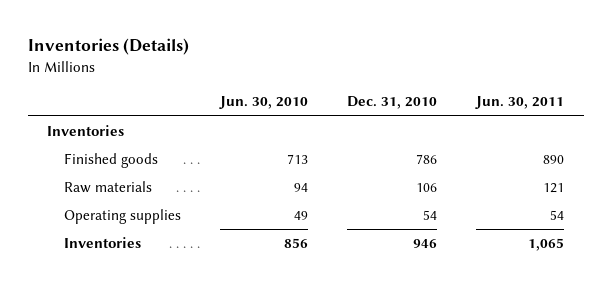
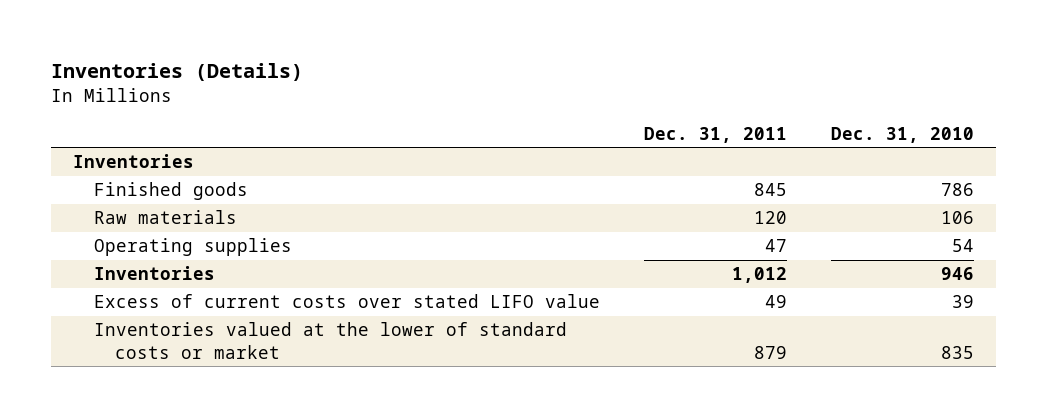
[218,96,308,110] Jun. 30, 2010 -> none
[475,96,565,110] Jun. 30, 2011 -> none
none -> [643,126,787,143] Dec. 31, 2011
none -> [94,294,601,309] Excess of current costs over stated LIFO value
none -> [94,322,568,359] Inventories valued at the lower of standard costs or market

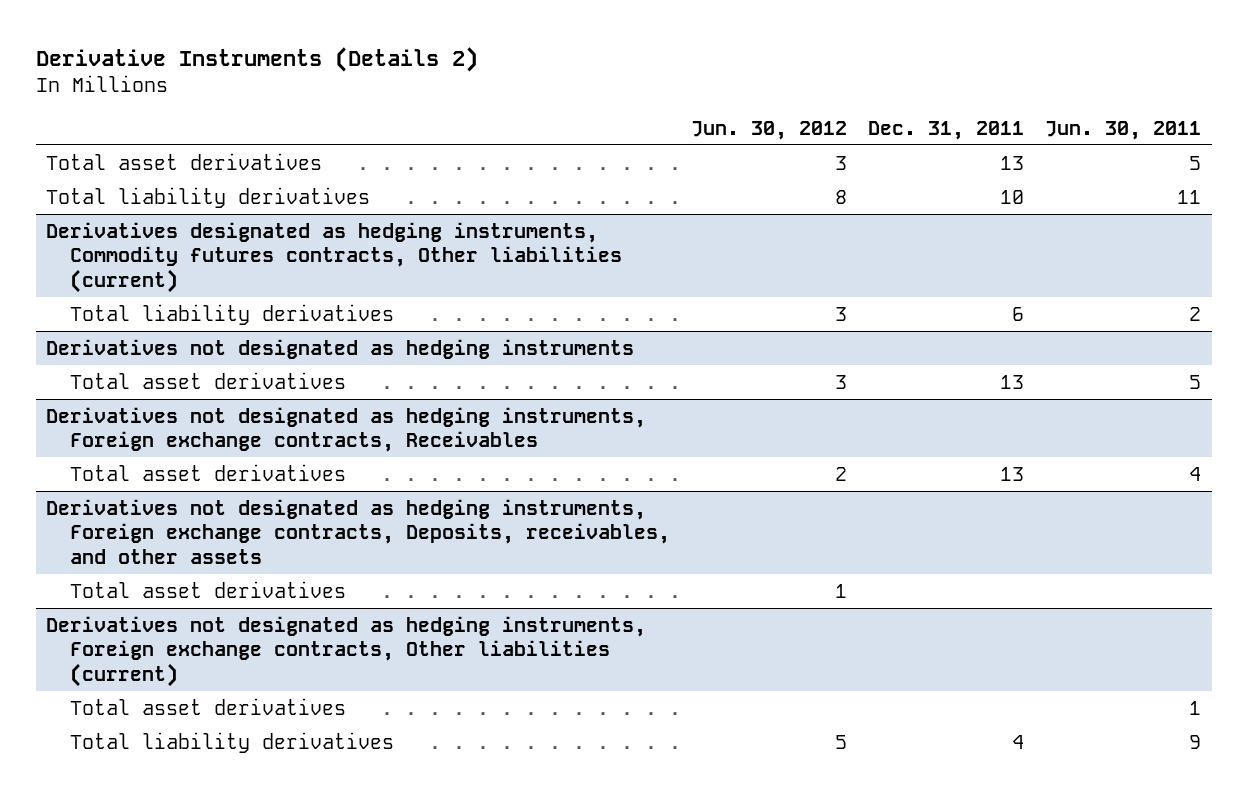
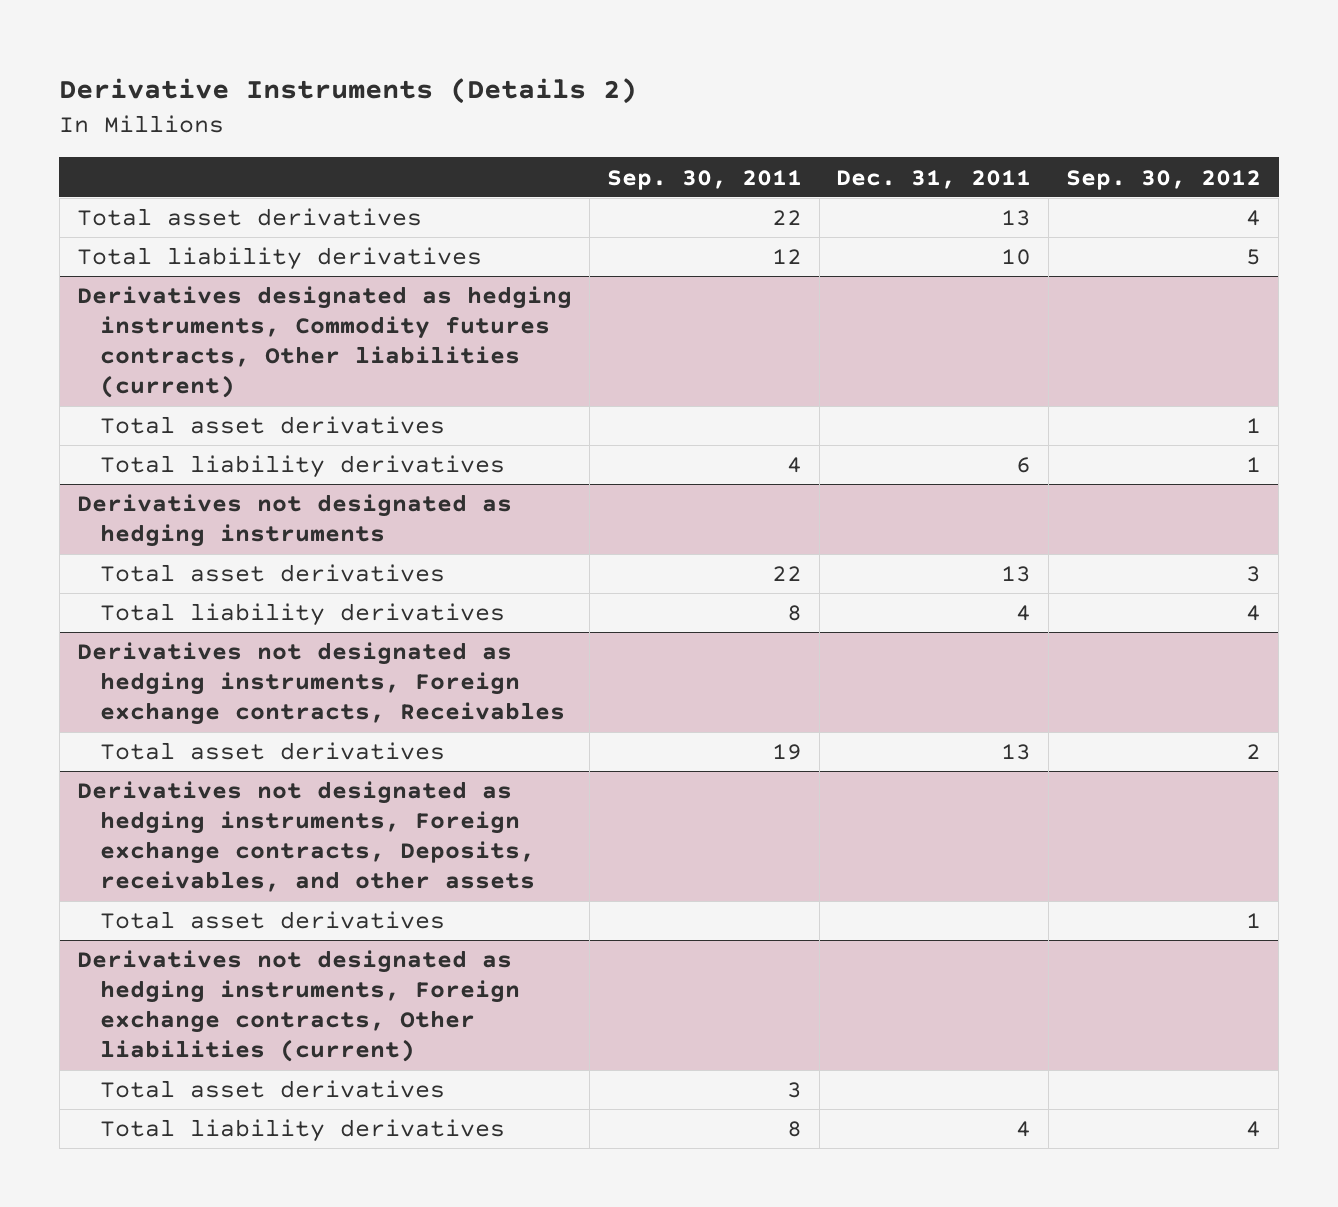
[691,120,848,140] Jun. 30, 2012 -> none
[1045,120,1202,140] Jun. 30, 2011 -> none
none -> [606,169,802,190] Sep. 30, 2011
none -> [1066,169,1262,190] Sep. 30, 2012
none -> [100,416,446,435] Total asset derivatives
none -> [100,603,506,627] Total liability derivatives

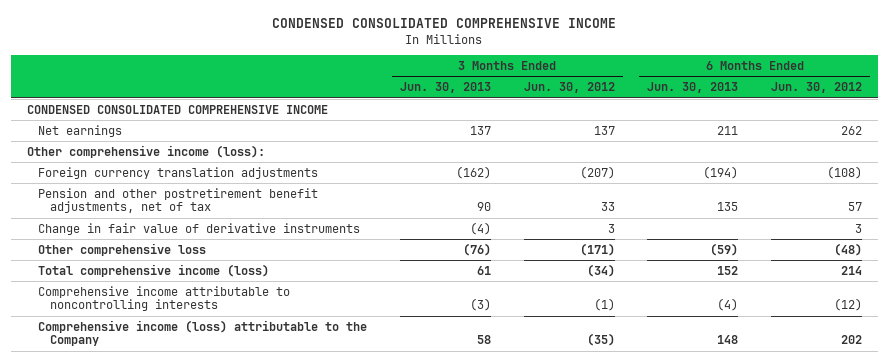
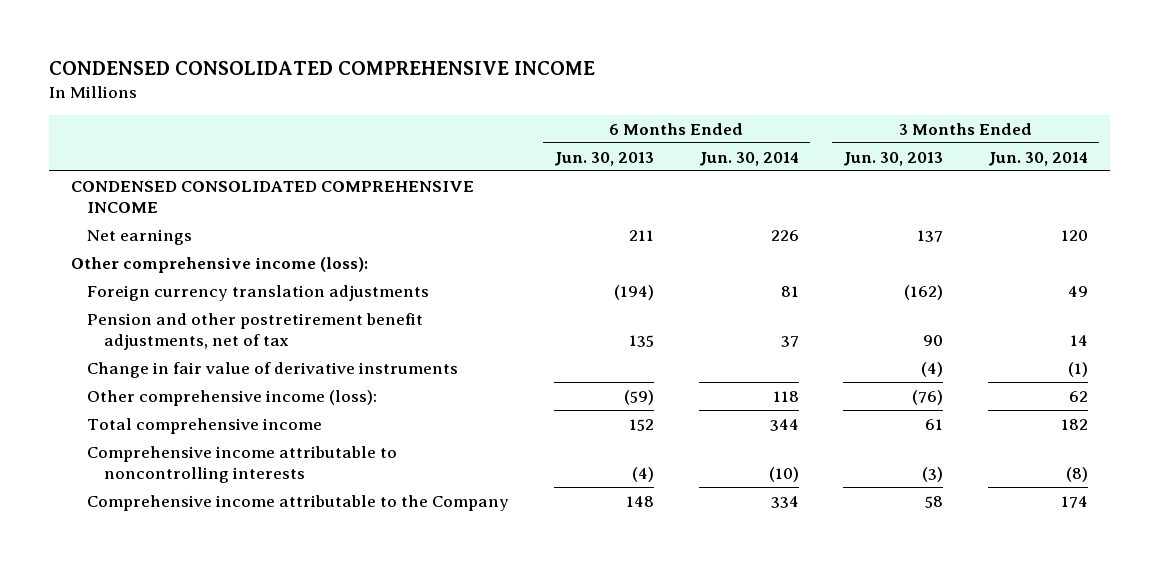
[523,82,615,94] Jun. 30, 2012 -> none
[770,82,862,94] Jun. 30, 2012 -> none
none -> [698,151,799,166] Jun. 30, 2014
none -> [988,151,1089,166] Jun. 30, 2014
[38,242,207,256] Other comprehensive loss -> [87,389,378,406] Other comprehensive income (loss):
[38,263,270,277] Total comprehensive income (loss) -> [87,417,323,434] Total comprehensive income
[38,319,368,347] Comprehensive income (loss) attributable to the Company -> [87,494,510,511] Comprehensive income attributable to the Company

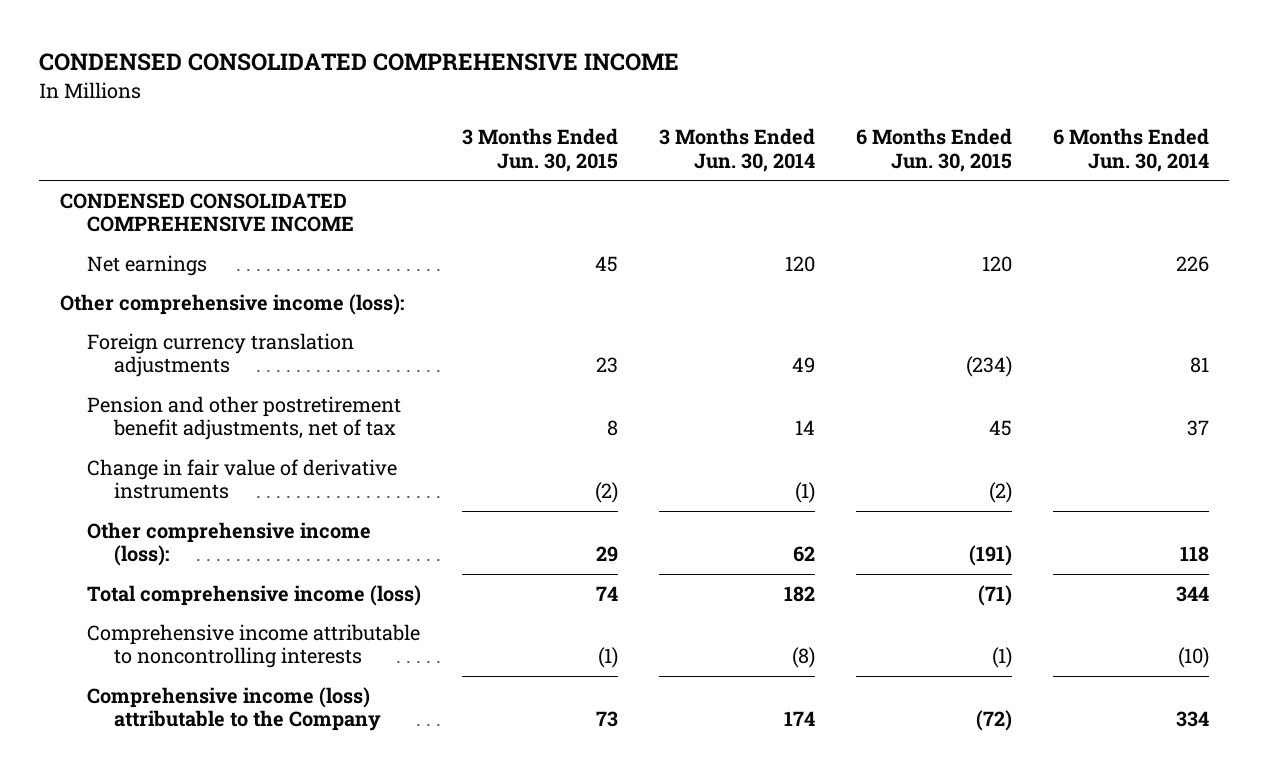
[554,151,655,166] Jun. 30, 2013 -> none
[843,151,944,166] Jun. 30, 2013 -> none
none -> [461,128,618,173] 3 Months Ended Jun. 30, 2015
none -> [855,128,1012,173] 6 Months Ended Jun. 30, 2015
[87,417,323,434] Total comprehensive income -> [86,584,421,606] Total comprehensive income (loss)
[87,494,510,511] Comprehensive income attributable to the Company -> [86,686,382,732] Comprehensive income (loss) attributable to the Company

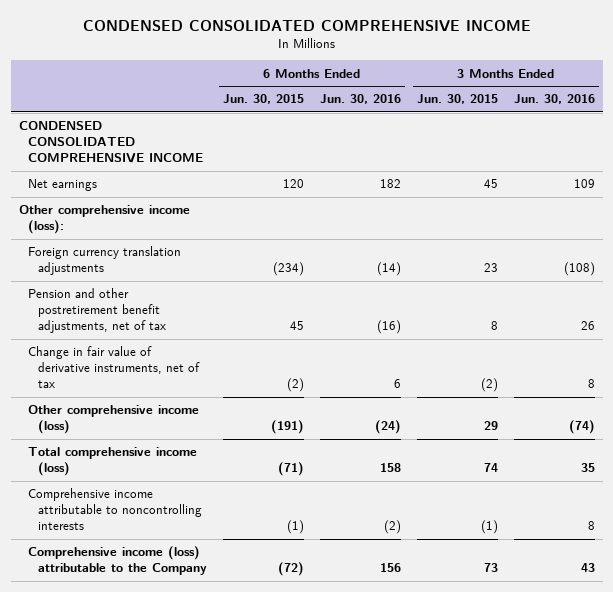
[658,128,815,173] 3 Months Ended Jun. 30, 2014 -> none
[1052,128,1209,173] 6 Months Ended Jun. 30, 2014 -> none
none -> [319,94,401,105] Jun. 30, 2016
none -> [513,94,595,105] Jun. 30, 2016
[86,458,397,500] Change in fair value of derivative instruments -> [28,346,200,389] Change in fair value of derivative instruments, net of tax
[86,521,371,567] Other comprehensive income (loss): -> [28,405,200,435] Other comprehensive income (loss)

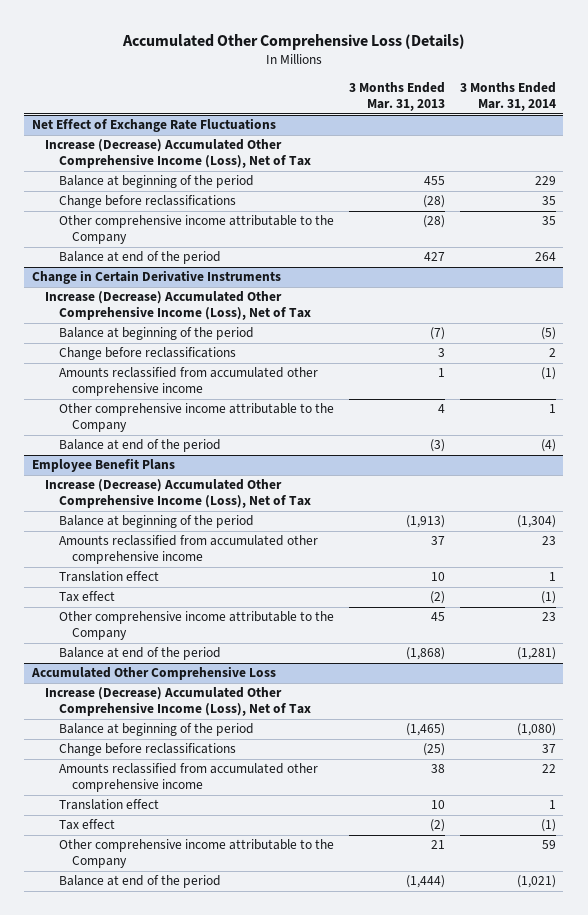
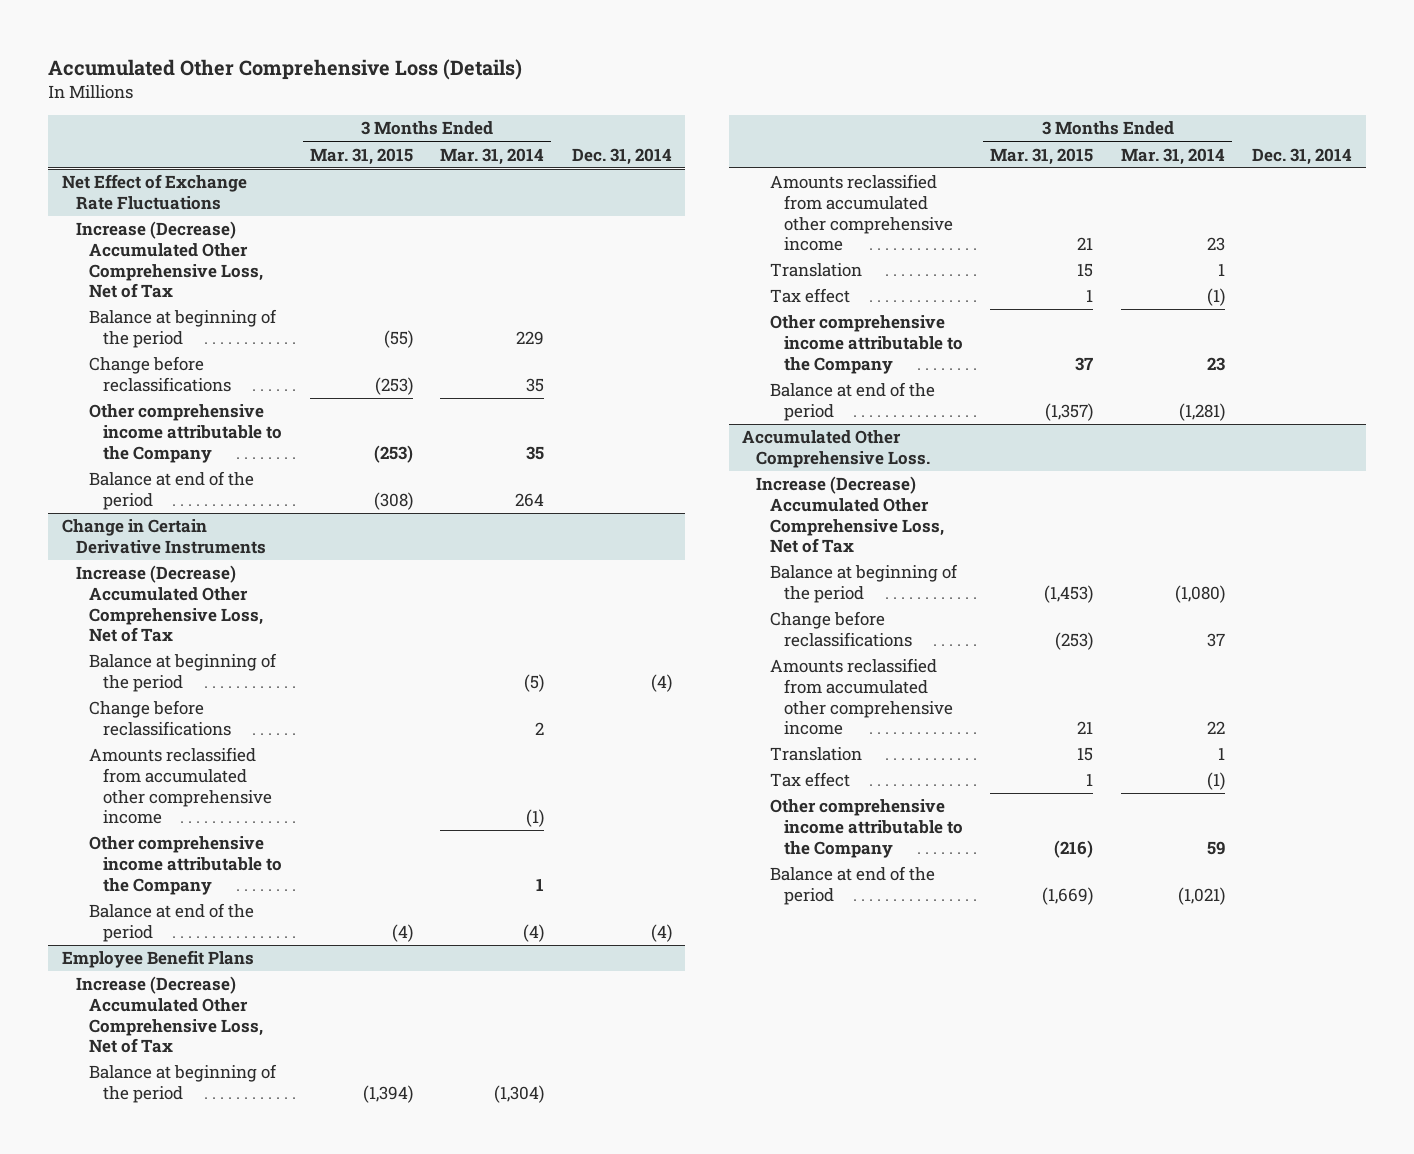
[348,82,445,112] 3 Months Ended Mar. 31, 2013 -> none
none -> [309,147,413,165] Mar. 31, 2015
none -> [571,147,672,165] Dec. 31, 2014
[45,139,311,169] Increase (Decrease) Accumulated Other Comprehensive Income (Loss), Net of Tax -> [75,221,264,299] Increase (Decrease) Accumulated Other Comprehensive Loss, Net of Tax
[45,291,311,321] Increase (Decrease) Accumulated Other Comprehensive Income (Loss), Net of Tax -> [75,565,264,643] Increase (Decrease) Accumulated Other Comprehensive Loss, Net of Tax
[45,479,311,509] Increase (Decrease) Accumulated Other Comprehensive Income (Loss), Net of Tax -> [75,976,264,1054] Increase (Decrease) Accumulated Other Comprehensive Loss, Net of Tax
[58,571,159,583] Translation effect -> [769,263,862,278] Translation
[30,666,276,681] Accumulated Other Comprehensive Loss -> [742,430,931,469] Accumulated Other Comprehensive Loss.
[45,687,311,717] Increase (Decrease) Accumulated Other Comprehensive Income (Loss), Net of Tax -> [756,476,944,554] Increase (Decrease) Accumulated Other Comprehensive Loss, Net of Tax
[58,799,159,811] Translation effect -> [769,747,862,762] Translation

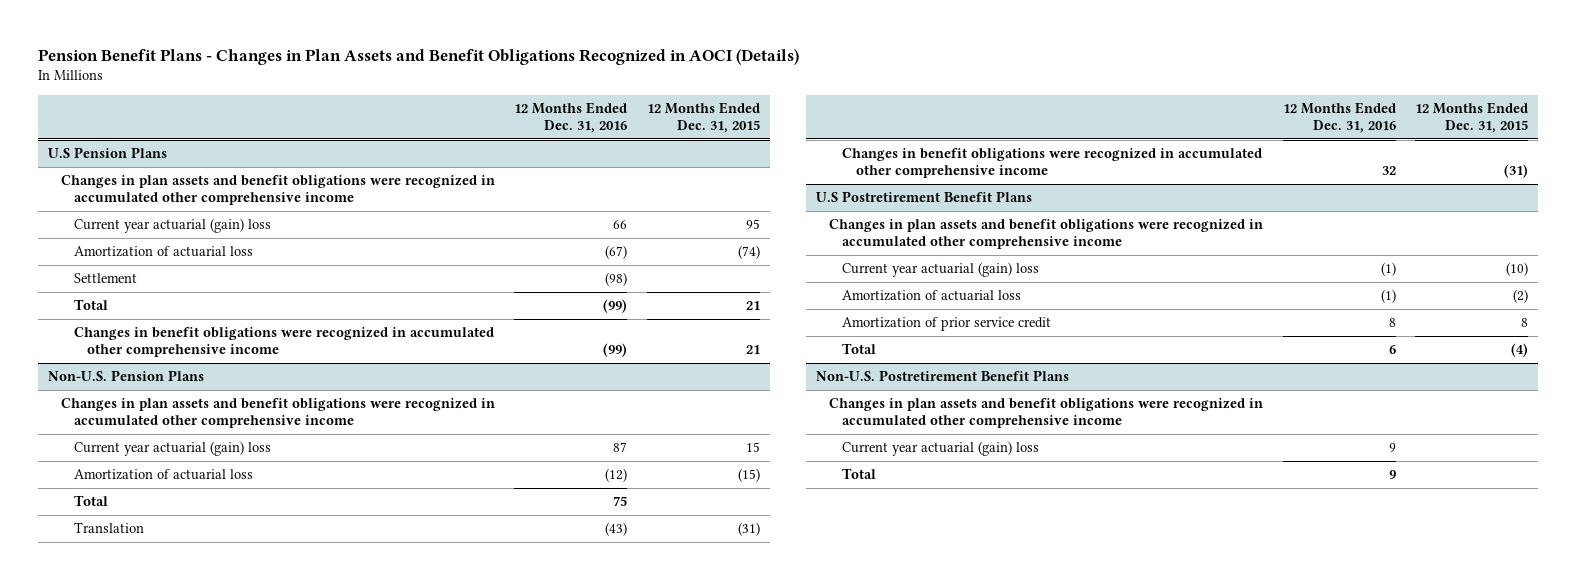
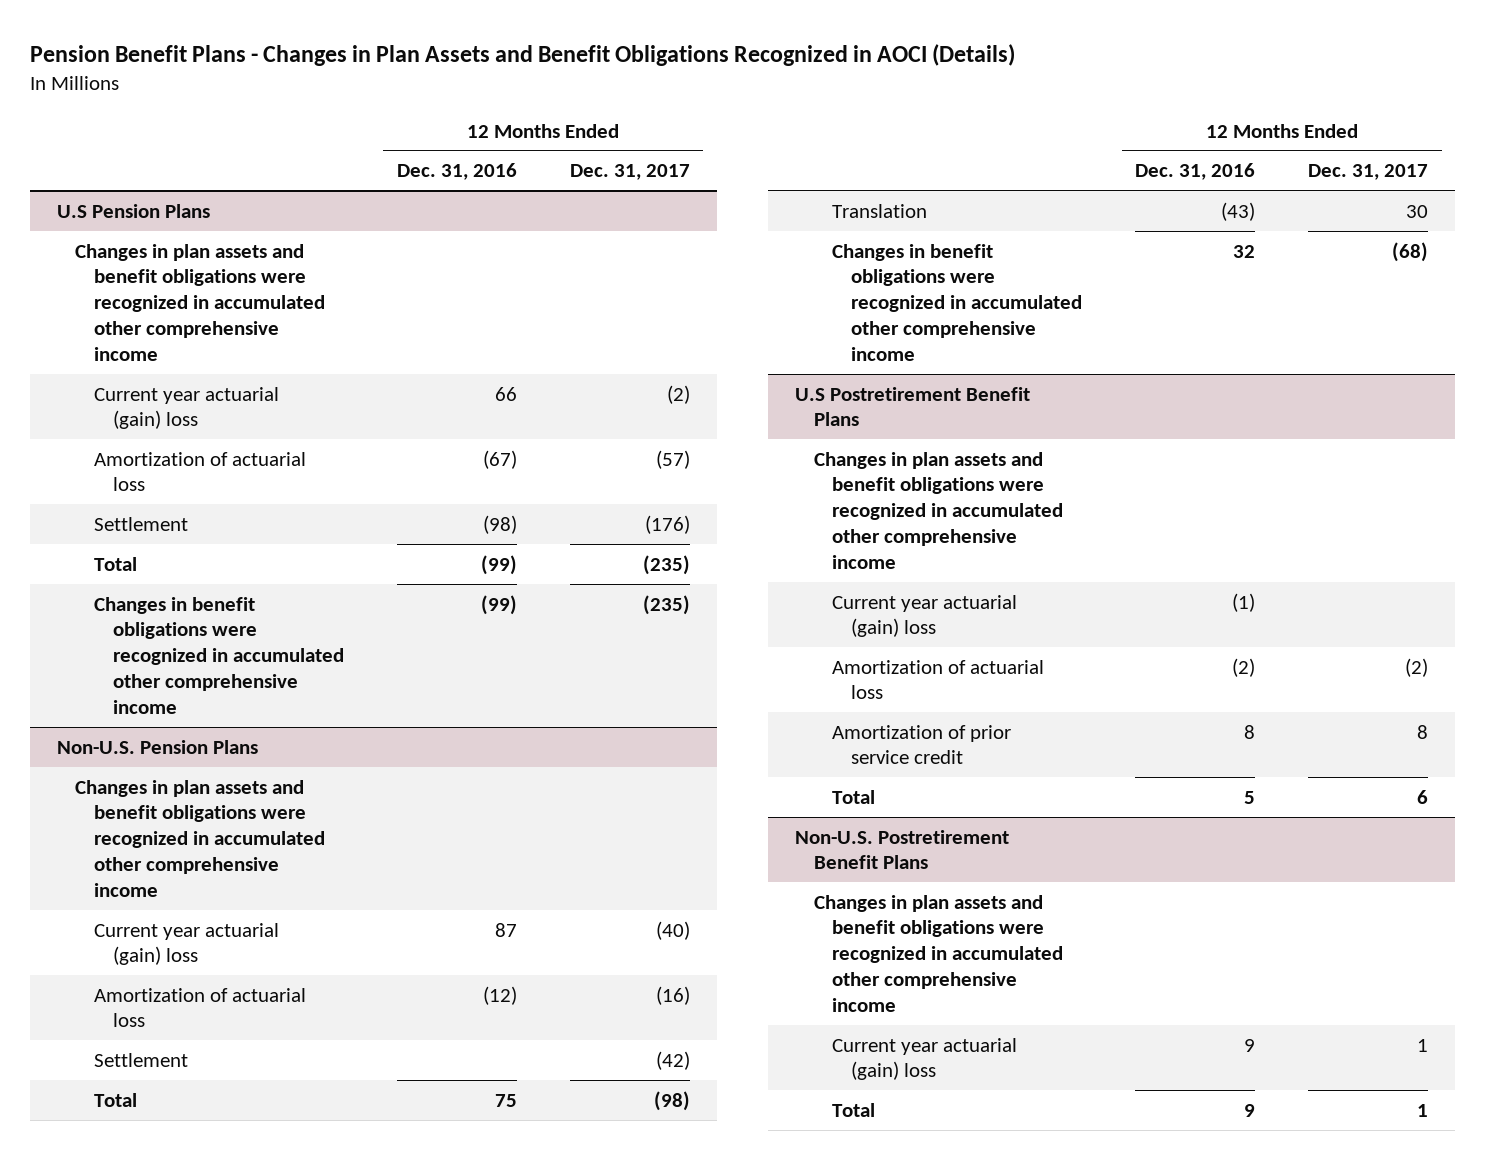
[647,102,761,134] 12 Months Ended Dec. 31, 2015 -> none
none -> [569,164,690,181] Dec. 31, 2017
none -> [93,1052,188,1067] Settlement
[1380,289,1396,304] (1) -> [1232,657,1256,677] (2)
[1388,345,1396,355] 6 -> [1244,790,1256,804] 5

